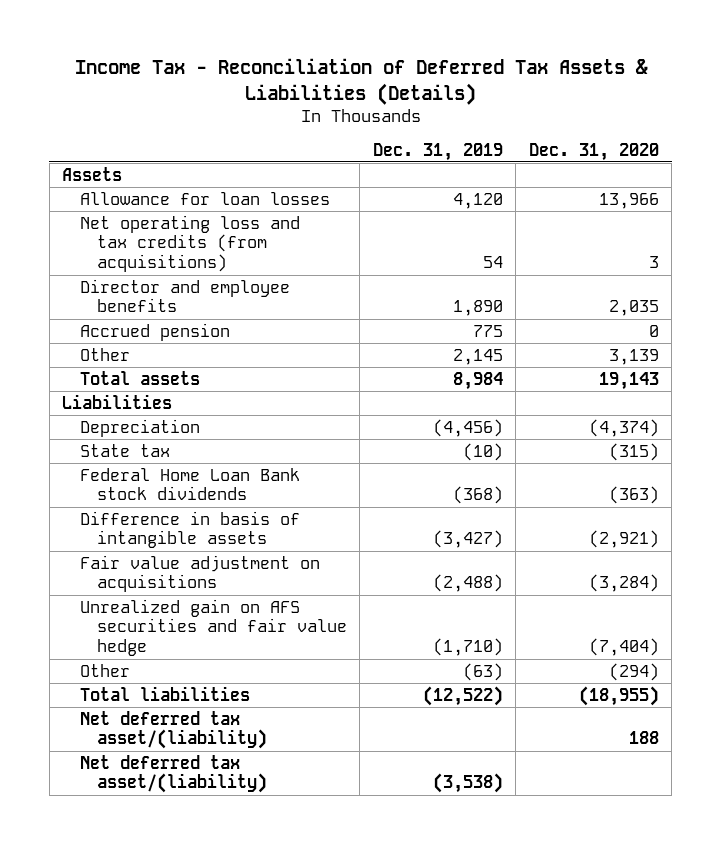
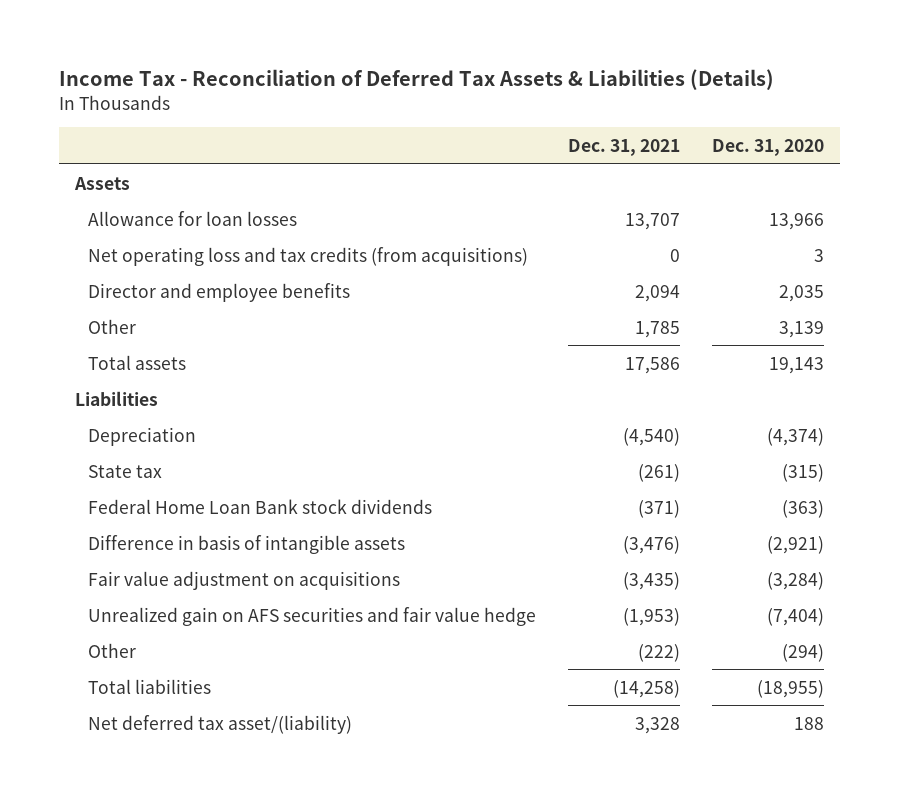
[372,142,503,161] Dec. 31, 2019 -> none
none -> [568,138,681,156] Dec. 31, 2021
[79,322,230,341] Accrued pension -> none
[79,754,267,794] Net deferred tax asset/(liability) -> none

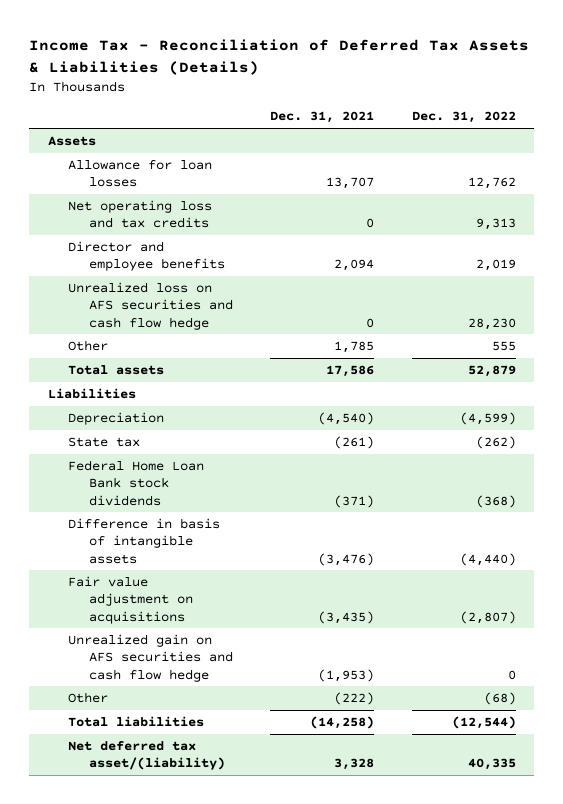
[711,138,824,156] Dec. 31, 2020 -> none
none -> [411,111,516,124] Dec. 31, 2022
[88,246,529,266] Net operating loss and tax credits (from acquisitions) -> [68,199,213,229] Net operating loss and tax credits
none -> [68,281,233,330] Unrealized loss on AFS securities and cash flow hedge
[88,606,537,626] Unrealized gain on AFS securities and fair value hedge -> [68,633,233,682] Unrealized gain on AFS securities and cash flow hedge

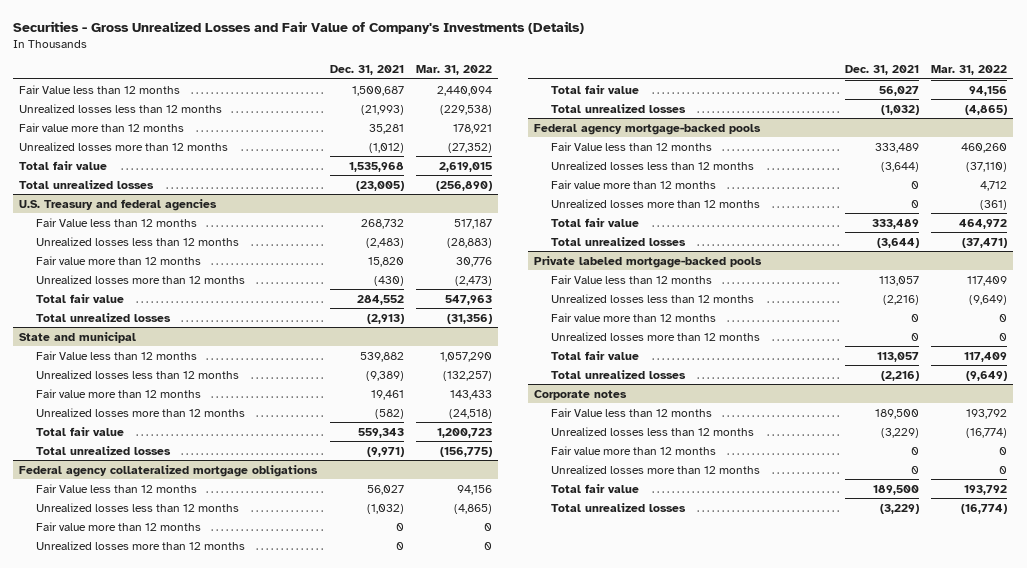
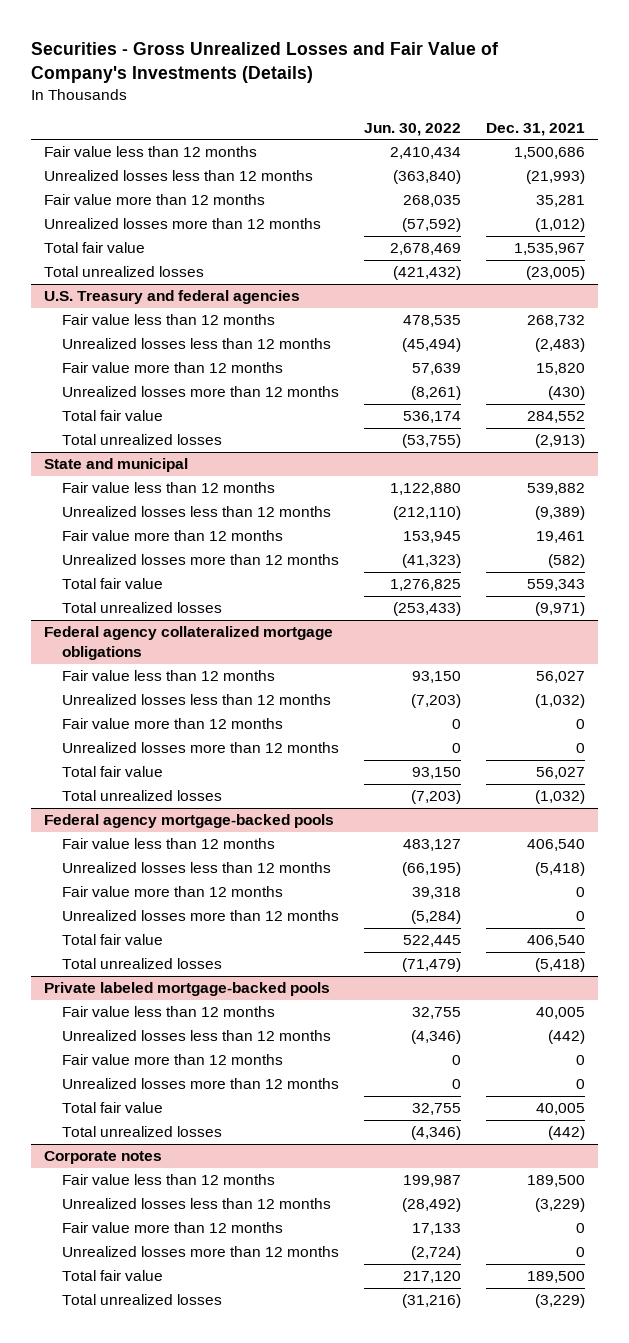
[416,65,493,76] Mar. 31, 2022 -> none
none -> [364,122,462,136] Jun. 30, 2022
[19,84,181,94] Fair Value less than 12 months -> [43,146,257,158] Fair value less than 12 months
[351,85,404,96] 1,500,687 -> [514,147,586,160] 1,500,686
[348,161,404,172] 1,535,968 -> [514,243,586,256] 1,535,967
[36,217,198,227] Fair Value less than 12 months -> [62,314,276,326] Fair value less than 12 months
[36,350,198,360] Fair Value less than 12 months -> [62,482,276,494] Fair value less than 12 months
[36,483,198,493] Fair Value less than 12 months -> [62,670,276,682] Fair value less than 12 months
[551,141,713,151] Fair Value less than 12 months -> [62,838,276,850] Fair value less than 12 months
[874,142,919,153] 333,489 -> [527,839,586,852] 406,540
[880,161,919,172] (3,644) -> [535,862,586,877] (5,418)
[871,218,919,229] 333,489 -> [527,935,586,948] 406,540
[876,237,919,248] (3,644) -> [535,958,586,973] (5,418)
[551,274,713,284] Fair Value less than 12 months -> [62,1006,276,1018] Fair value less than 12 months
[878,275,919,286] 113,057 -> [536,1007,586,1020] 40,005
[882,294,919,305] (2,216) -> [548,1030,586,1045] (442)
[876,351,919,362] 113,057 -> [536,1103,586,1116] 40,005
[880,370,919,381] (2,216) -> [548,1126,586,1141] (442)
[551,407,713,417] Fair Value less than 12 months -> [62,1174,276,1186] Fair value less than 12 months

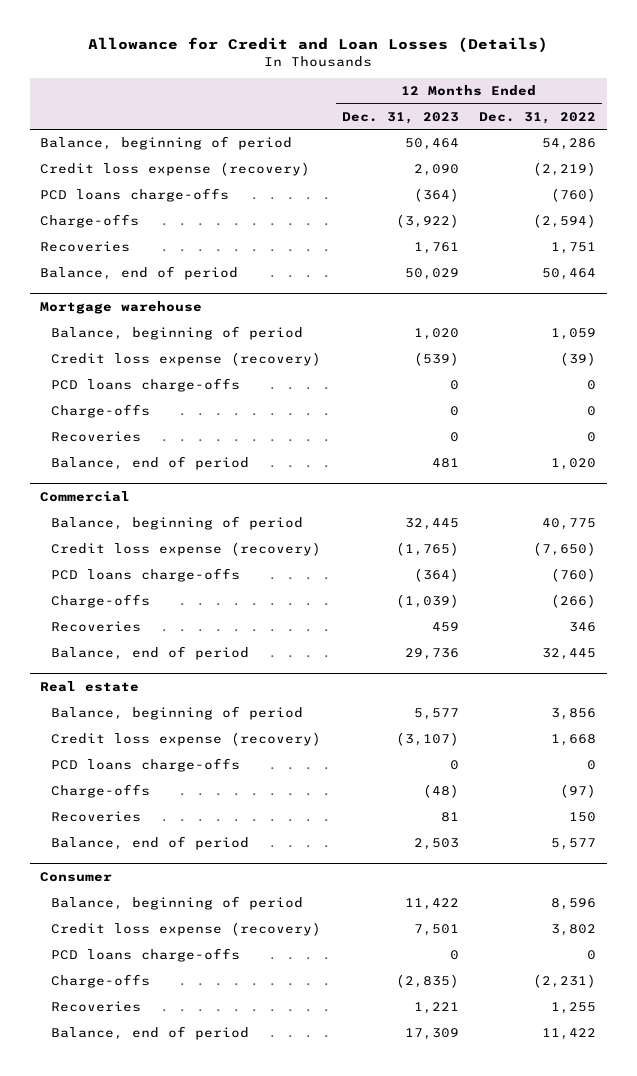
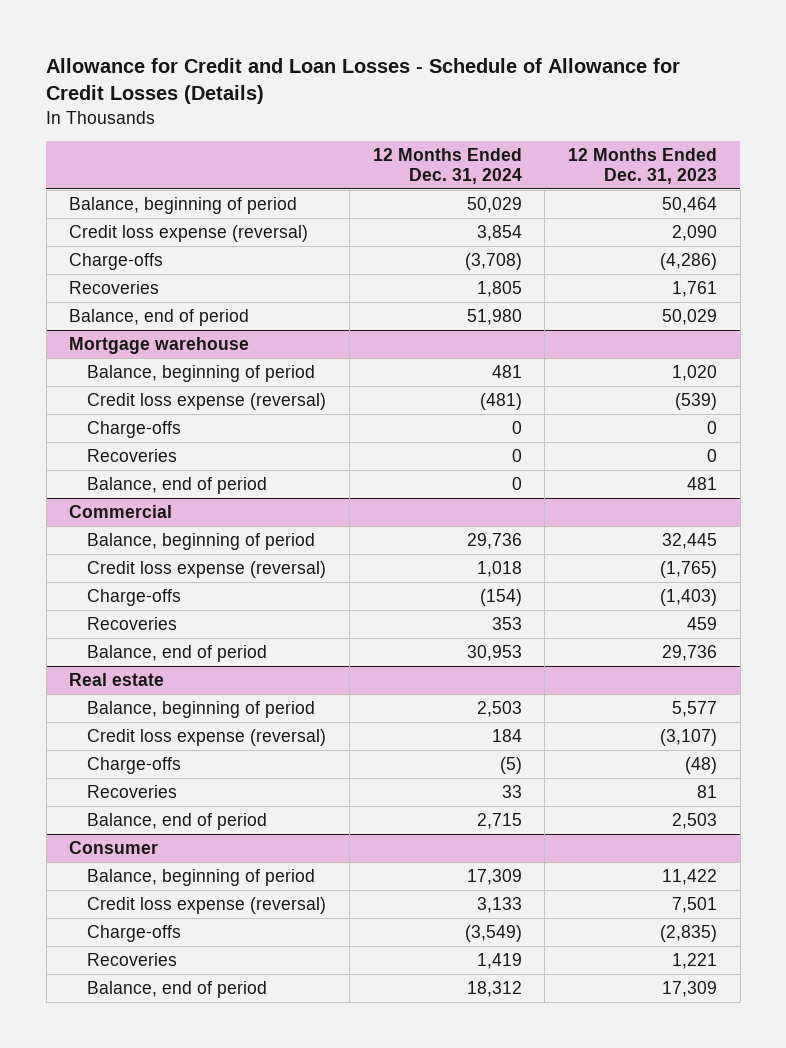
[88,36,549,53] Allowance for Credit and Loan Losses (Details) -> [46,58,681,105] Allowance for Credit and Loan Losses - Schedule of Allowance for Credit Losses (Details)
[479,111,597,124] Dec. 31, 2022 -> none
none -> [372,147,522,184] 12 Months Ended Dec. 31, 2024
[40,188,230,203] PCD loans charge-offs -> none
[40,162,311,177] Credit loss expense (recovery) -> [69,224,309,242] Credit loss expense (reversal)
[395,214,459,229] (3,922) -> [659,252,717,270] (4,286)
[50,378,240,393] PCD loans charge-offs -> none
[50,352,321,367] Credit loss expense (recovery) -> [87,392,327,410] Credit loss expense (reversal)
[50,568,240,583] PCD loans charge-offs -> none
[50,542,321,557] Credit loss expense (recovery) -> [87,560,327,578] Credit loss expense (reversal)
[395,594,459,609] (1,039) -> [659,588,717,606] (1,403)
[50,758,240,773] PCD loans charge-offs -> none
[50,732,321,747] Credit loss expense (recovery) -> [87,728,327,746] Credit loss expense (reversal)
[50,948,240,963] PCD loans charge-offs -> none
[50,922,321,937] Credit loss expense (recovery) -> [87,896,327,914] Credit loss expense (reversal)

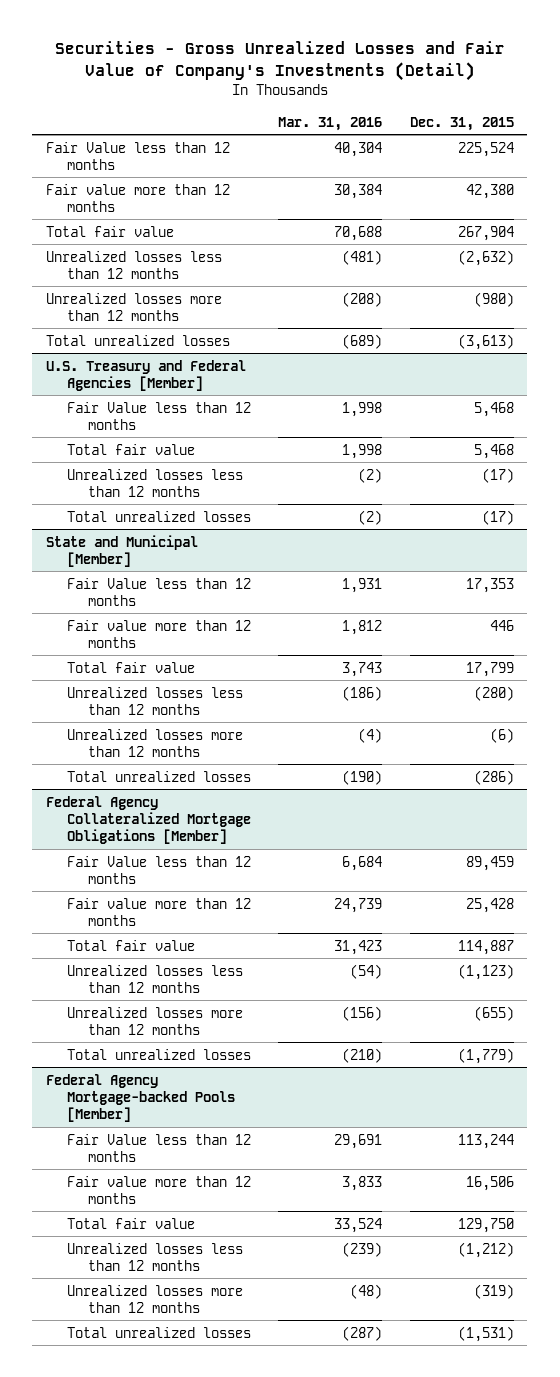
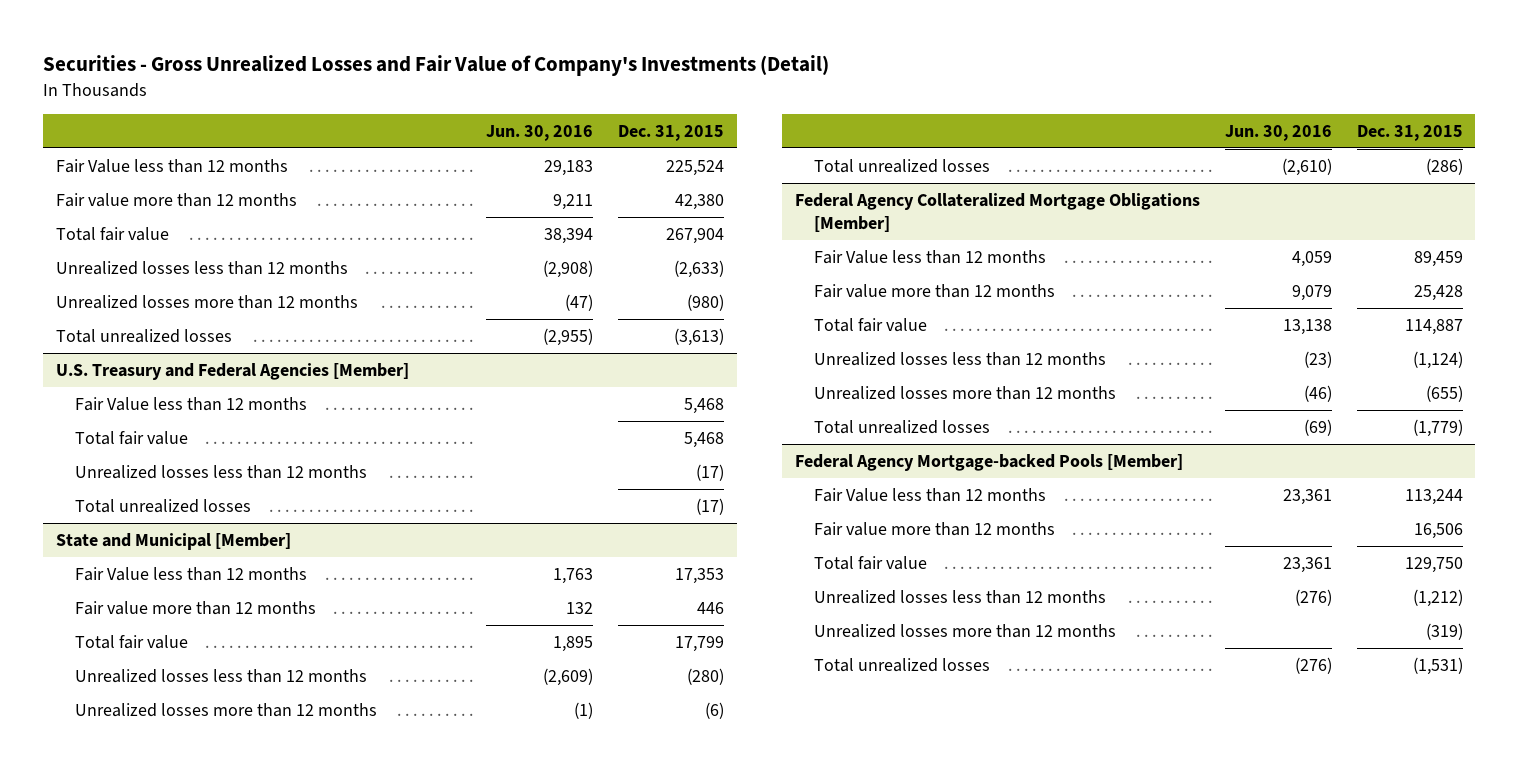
[278,116,383,131] Mar. 31, 2016 -> none
none -> [485,124,593,141] Jun. 30, 2016
[457,249,514,266] (2,632) -> [674,259,725,278] (2,633)
[457,963,514,980] (1,123) -> [1412,350,1463,369] (1,124)

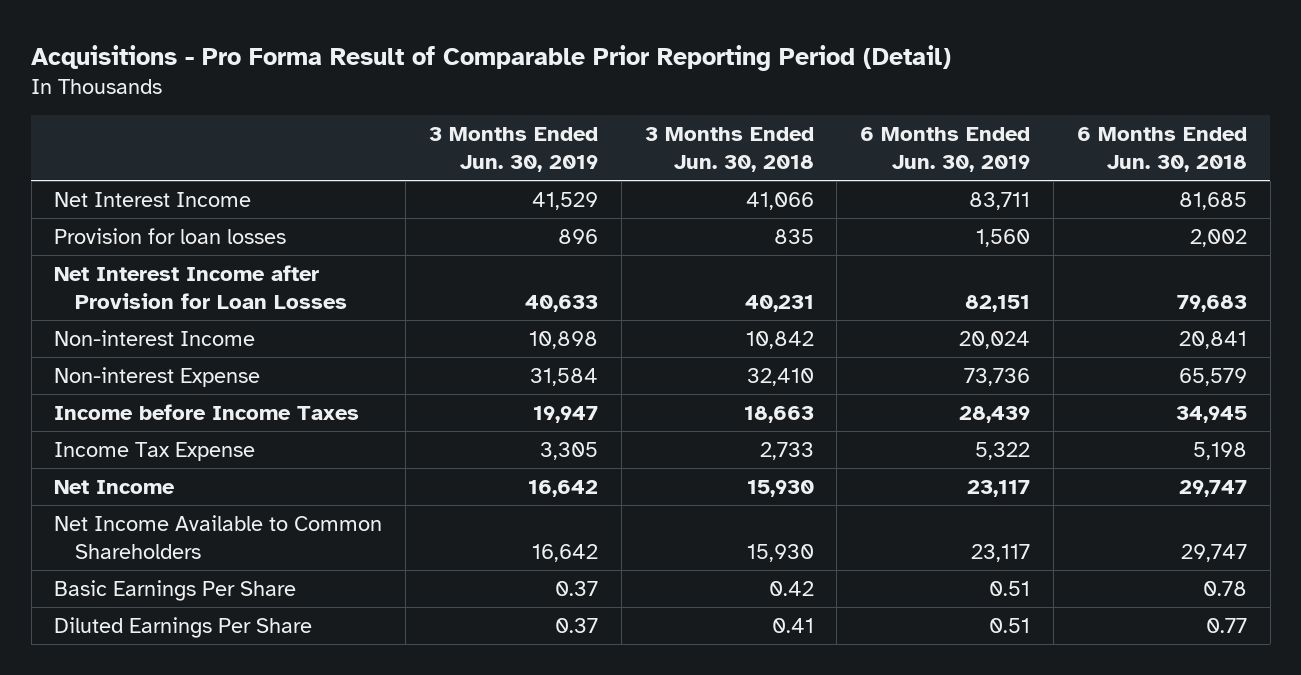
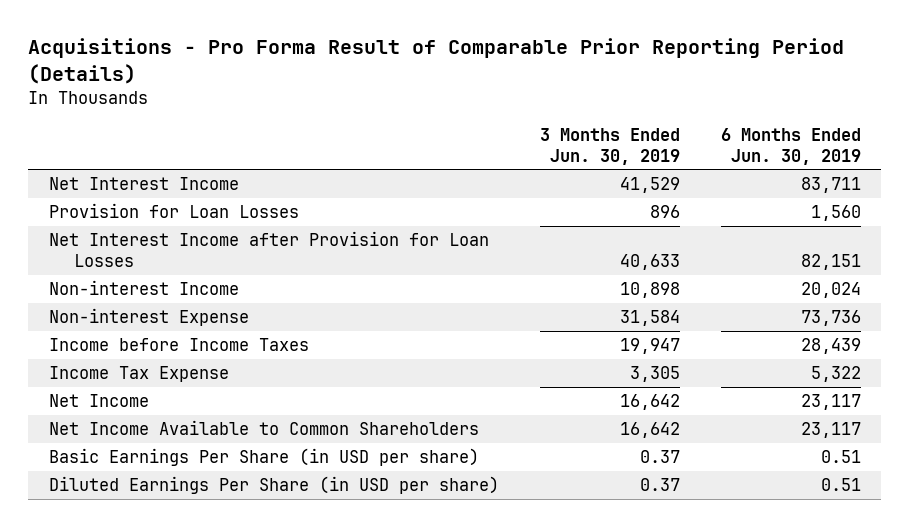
[31,44,952,71] Acquisitions - Pro Forma Result of Comparable Prior Reporting Period (Detail) -> [27,38,844,84] Acquisitions - Pro Forma Result of Comparable Prior Reporting Period (Details)
[644,127,814,173] 3 Months Ended Jun. 30, 2018 -> none
[1076,127,1247,173] 6 Months Ended Jun. 30, 2018 -> none
[54,227,287,244] Provision for loan losses -> [48,203,299,219] Provision for Loan Losses
[54,579,297,601] Basic Earnings Per Share -> [48,448,479,467] Basic Earnings Per Share (in USD per share)
[54,616,313,638] Diluted Earnings Per Share -> [48,476,499,495] Diluted Earnings Per Share (in USD per share)

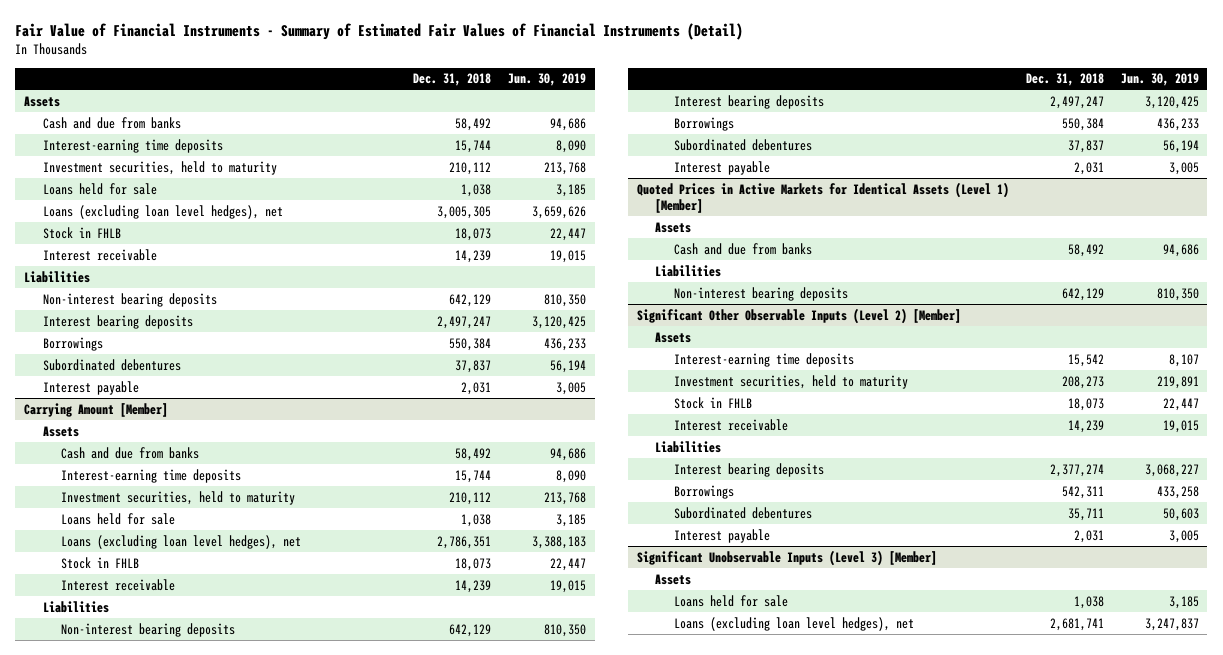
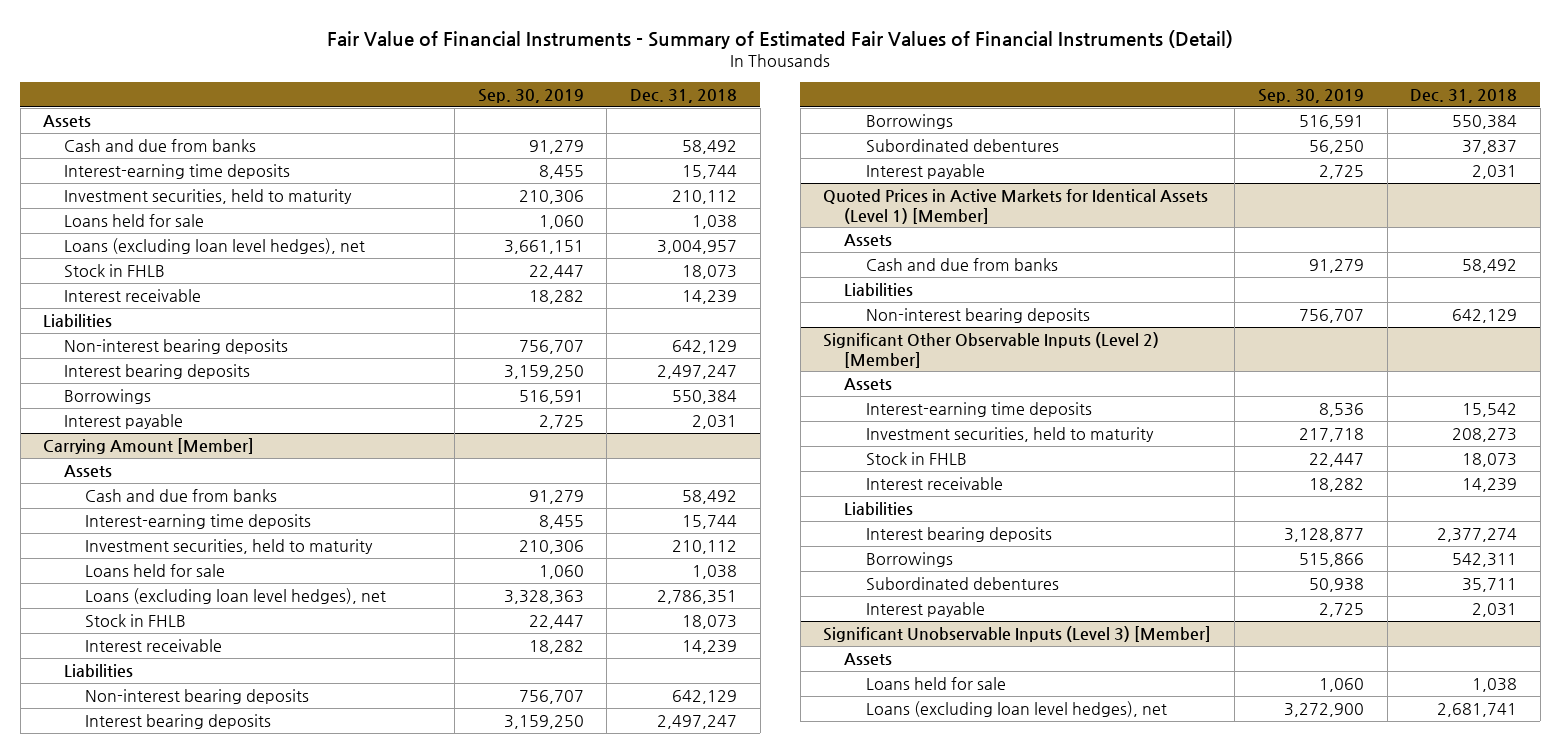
[508,73,587,87] Jun. 30, 2019 -> none
none -> [477,89,584,104] Sep. 30, 2019
[436,205,491,219] 3,005,305 -> [657,239,738,254] 3,004,957
[42,358,181,371] Subordinated debentures -> none

